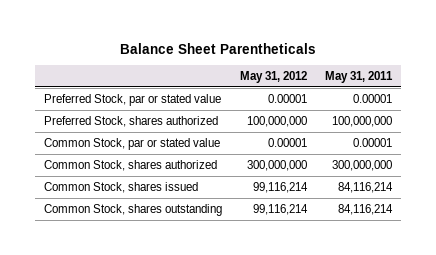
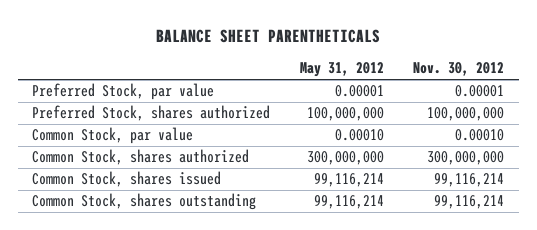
[120,42,317,54] Balance Sheet Parentheticals -> [156,28,381,43] BALANCE SHEET PARENTHETICALS
[324,71,393,84] May 31, 2011 -> none
none -> [413,62,505,77] Nov. 30, 2012
[44,93,222,106] Preferred Stock, par or stated value -> [32,83,215,101] Preferred Stock, par value
[44,137,221,150] Common Stock, par or stated value -> [32,127,194,145] Common Stock, par value
[268,137,308,147] 0.00001 -> [334,129,384,142] 0.00010

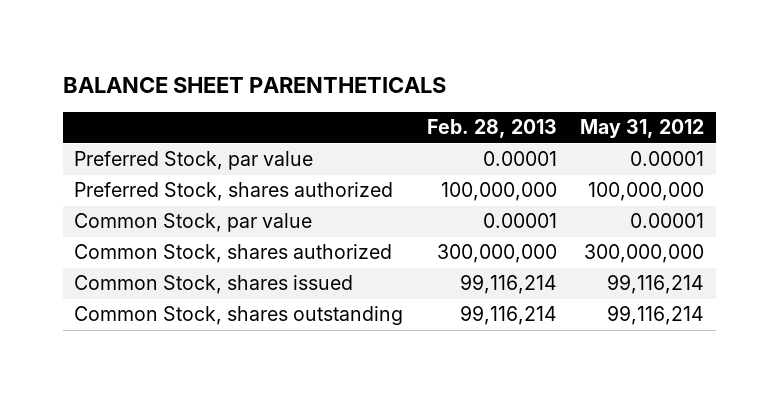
[413,62,505,77] Nov. 30, 2012 -> none
none -> [426,119,557,139] Feb. 28, 2013
[334,129,384,142] 0.00010 -> [630,213,705,229] 0.00001

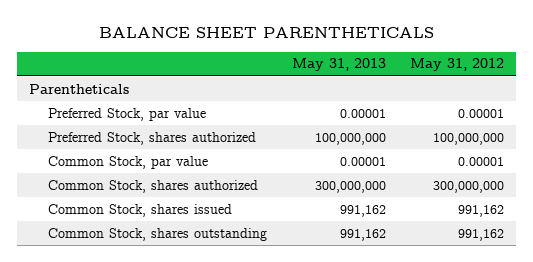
[426,119,557,139] Feb. 28, 2013 -> none
none -> [291,58,386,72] May 31, 2013
none -> [28,83,129,94] Parentheticals
[607,274,705,295] 99,116,214 -> [458,204,505,217] 991,162
[607,305,705,326] 99,116,214 -> [458,228,505,241] 991,162

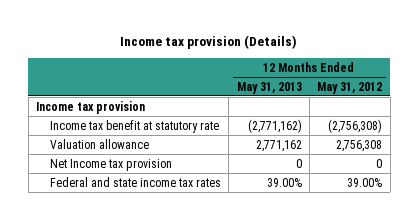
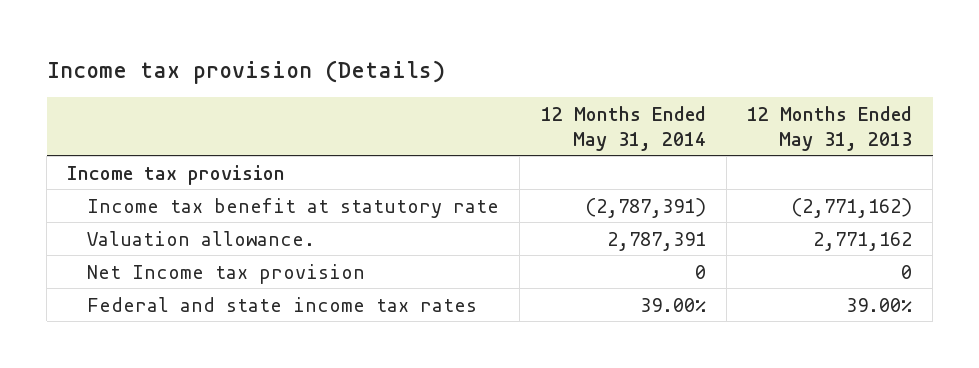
[317,81,383,94] May 31, 2012 -> none
none -> [540,105,706,151] 12 Months Ended May 31, 2014
[50,138,150,149] Valuation allowance -> [87,230,316,246] Valuation allowance.

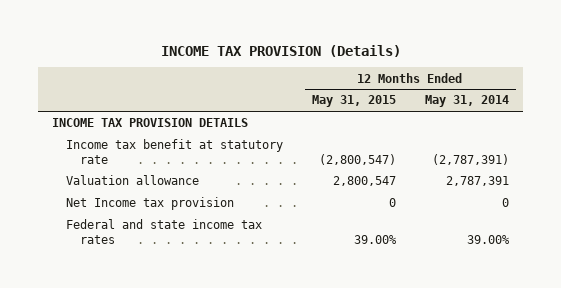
[46,59,445,84] Income tax provision (Details) -> [160,44,401,57] INCOME TAX PROVISION (Details)
[746,105,912,151] 12 Months Ended May 31, 2013 -> none
none -> [311,95,396,108] May 31, 2015
[67,164,286,185] Income tax provision -> [52,118,249,128] INCOME TAX PROVISION DETAILS
[87,230,316,246] Valuation allowance. -> [66,175,200,186] Valuation allowance

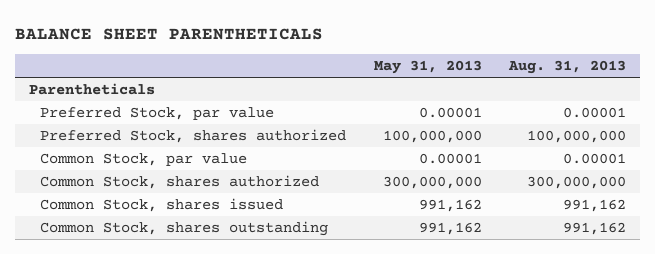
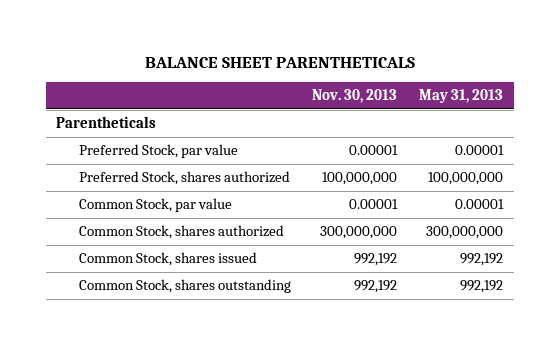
[507,60,626,75] Aug. 31, 2013 -> none
none -> [312,89,398,104] Nov. 30, 2013
[418,198,482,212] 991,162 -> [460,253,504,267] 992,192
[418,221,482,235] 991,162 -> [460,280,504,294] 992,192

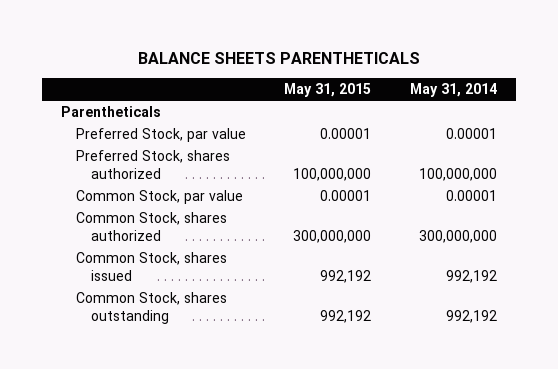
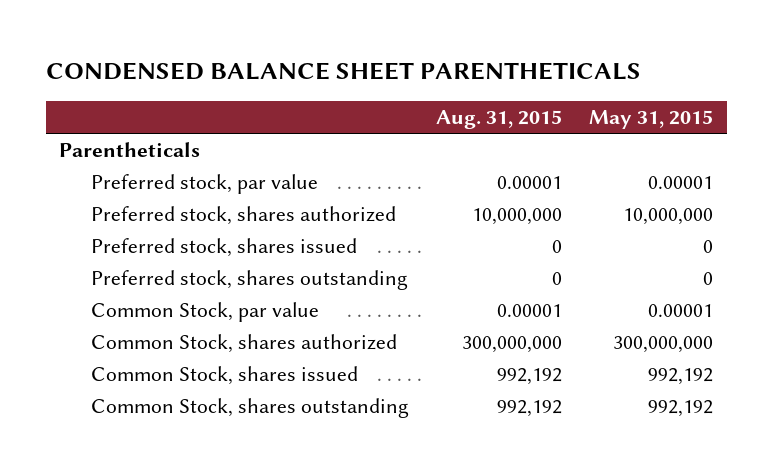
[138,52,421,65] BALANCE SHEETS PARENTHETICALS -> [45,62,641,81] CONDENSED BALANCE SHEET PARENTHETICALS
[409,83,497,98] May 31, 2014 -> none
none -> [435,110,562,130] Aug. 31, 2015
[76,127,247,142] Preferred Stock, par value -> [90,174,318,195] Preferred stock, par value
[76,149,231,180] Preferred Stock, shares authorized -> [90,206,396,226] Preferred stock, shares authorized
[293,168,372,182] 100,000,000 -> [623,208,714,226] 10,000,000
none -> [90,238,357,258] Preferred stock, shares issued
none -> [90,270,408,291] Preferred stock, shares outstanding

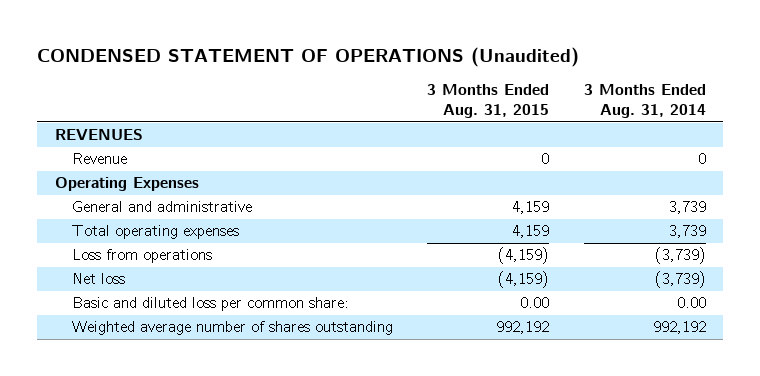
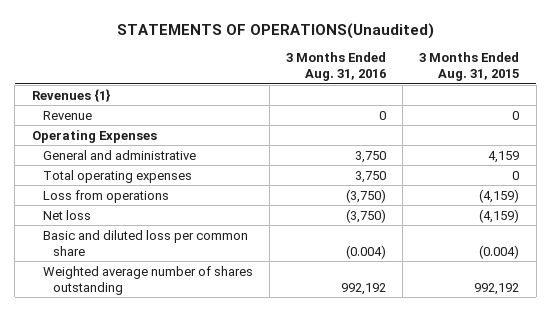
[37,47,580,68] CONDENSED STATEMENT OF OPERATIONS (Unaudited) -> [116,22,434,39] STATEMENTS OF OPERATIONS(Unaudited)
[583,84,706,119] 3 Months Ended Aug. 31, 2014 -> none
none -> [285,52,386,82] 3 Months Ended Aug. 31, 2016
[54,129,143,141] REVENUES -> [31,88,111,102] Revenues {1}
[512,225,550,239] 4,159 -> [512,170,520,180] 0
[71,297,349,312] Basic and diluted loss per common share: -> [42,229,248,256] Basic and diluted loss per common share
[520,297,550,309] 0.00 -> [479,244,520,259] (0.004)

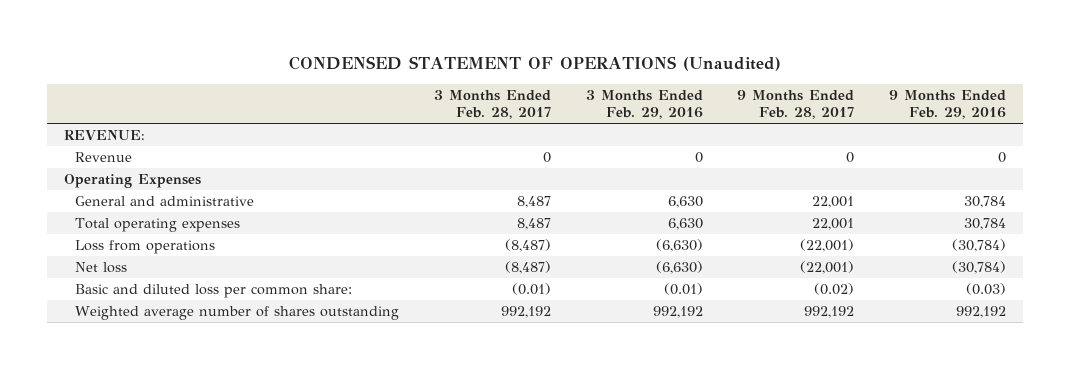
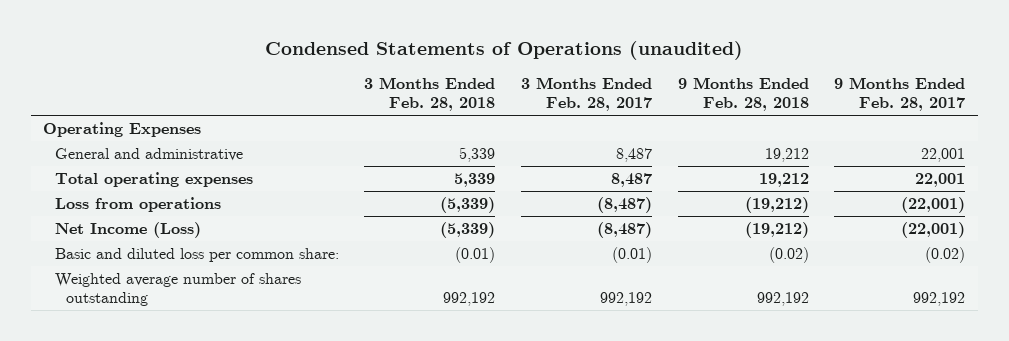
[289,56,782,72] CONDENSED STATEMENT OF OPERATIONS (Unaudited) -> [265,41,744,61] Condensed Statements of Operations (unaudited)
[585,90,703,120] 3 Months Ended Feb. 29, 2016 -> none
[889,90,1007,120] 9 Months Ended Feb. 29, 2016 -> none
none -> [364,77,496,112] 3 Months Ended Feb. 28, 2018
none -> [677,77,809,112] 9 Months Ended Feb. 28, 2018
[64,130,146,141] REVENUE: -> none
[75,152,133,163] Revenue -> none
[75,262,128,274] Net loss -> [54,221,201,238] Net Income (Loss)

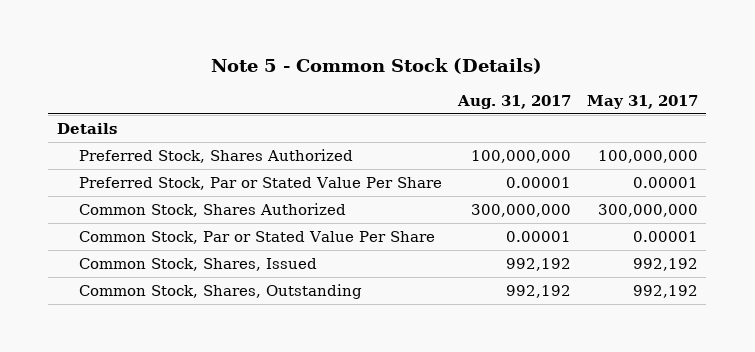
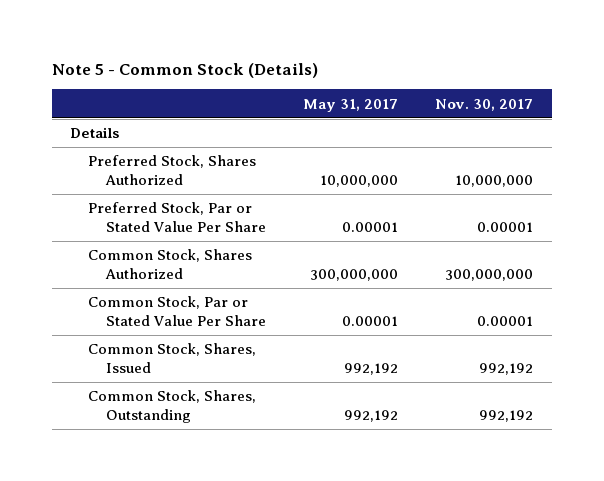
[457,95,572,110] Aug. 31, 2017 -> none
none -> [435,98,534,111] Nov. 30, 2017
[598,149,699,163] 100,000,000 -> [320,174,399,187] 10,000,000

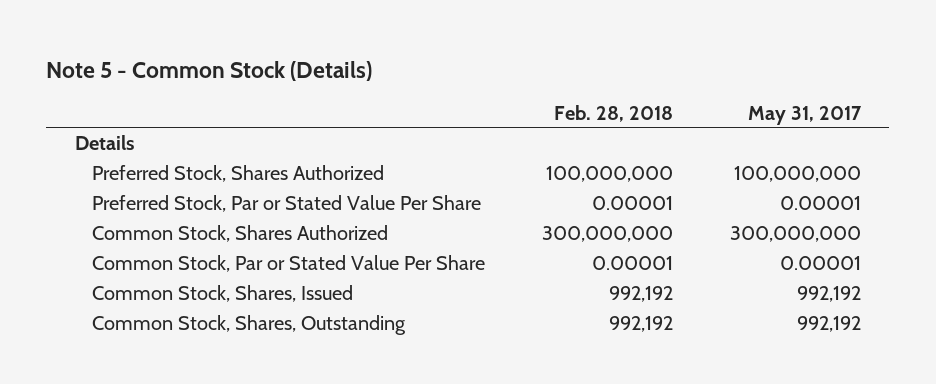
[435,98,534,111] Nov. 30, 2017 -> none
none -> [553,104,673,122] Feb. 28, 2018
[320,174,399,187] 10,000,000 -> [733,165,861,182] 100,000,000

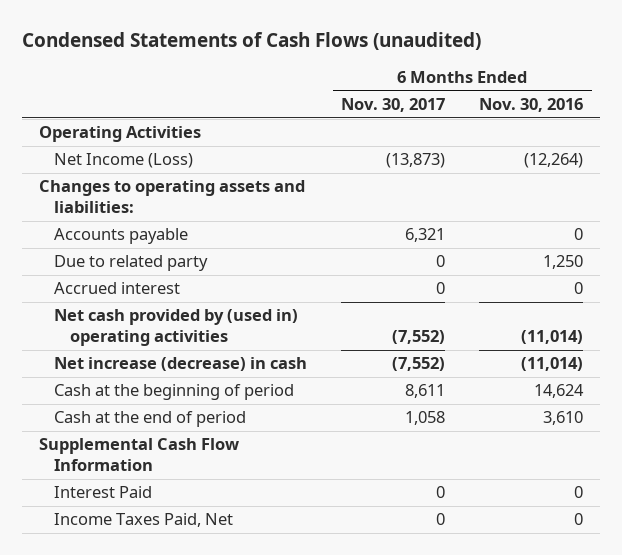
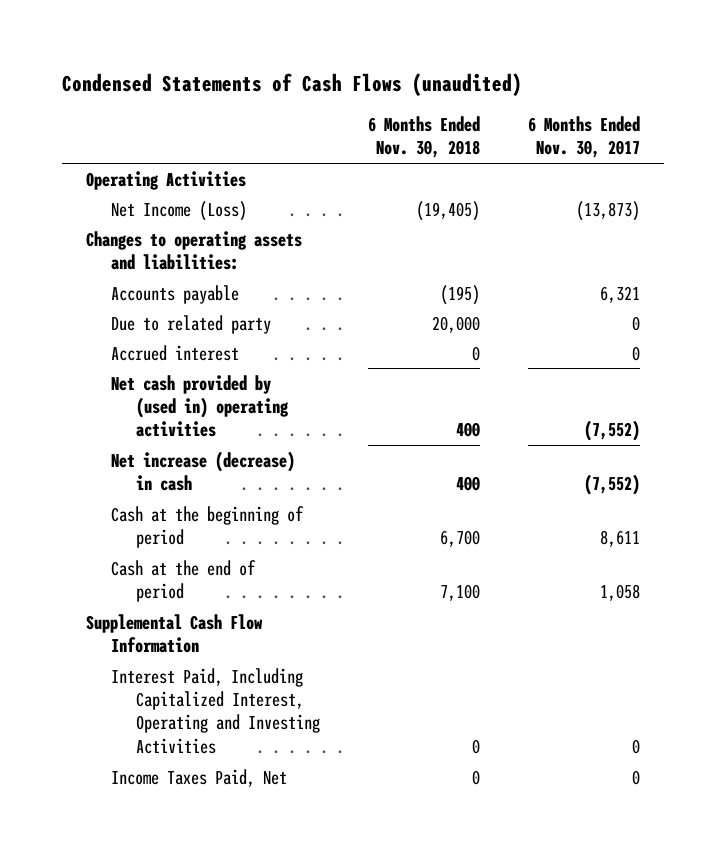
[479,98,584,113] Nov. 30, 2016 -> none
none -> [367,115,480,159] 6 Months Ended Nov. 30, 2018
[54,486,153,499] Interest Paid -> [110,667,320,754] Interest Paid, Including Capitalized Interest, Operating and Investing Activities

